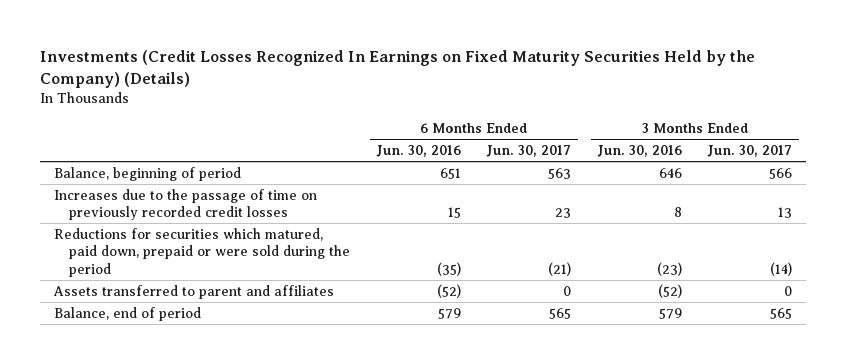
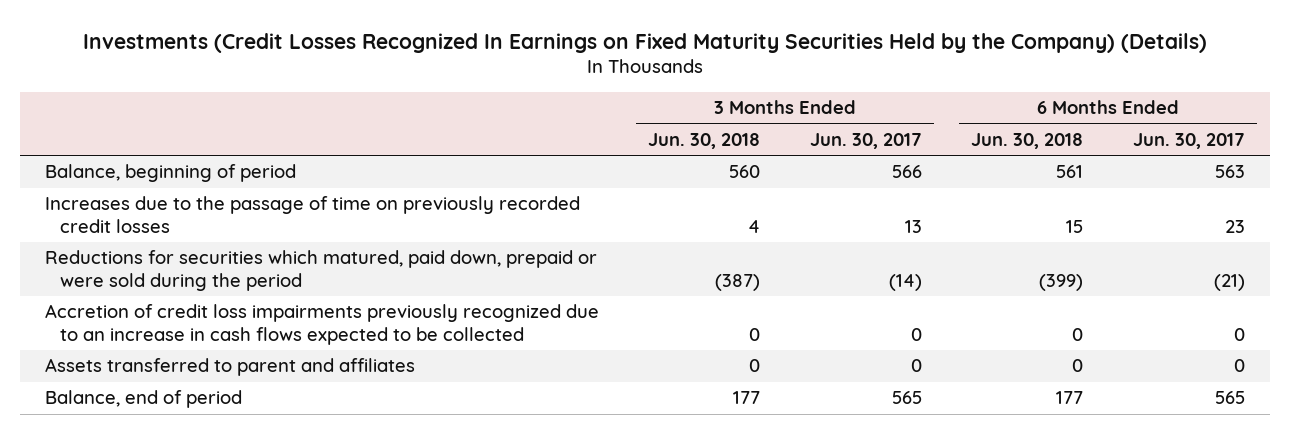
[375,145,461,158] Jun. 30, 2016 -> none
[596,145,682,158] Jun. 30, 2016 -> none
none -> [648,132,761,149] Jun. 30, 2018
none -> [971,132,1084,149] Jun. 30, 2018
none -> [44,304,599,346] Accretion of credit loss impairments previously recognized due to an increase in cash flows expected to be collected

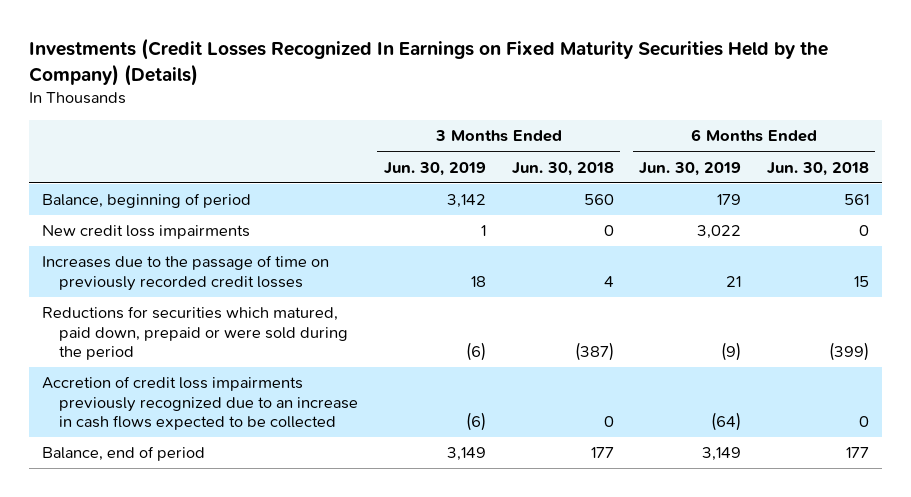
[809,132,922,149] Jun. 30, 2017 -> none
[1132,132,1245,149] Jun. 30, 2017 -> none
none -> [383,161,486,176] Jun. 30, 2019
none -> [639,161,742,176] Jun. 30, 2019
none -> [42,225,251,240] New credit loss impairments
[44,358,415,377] Assets transferred to parent and affiliates -> none

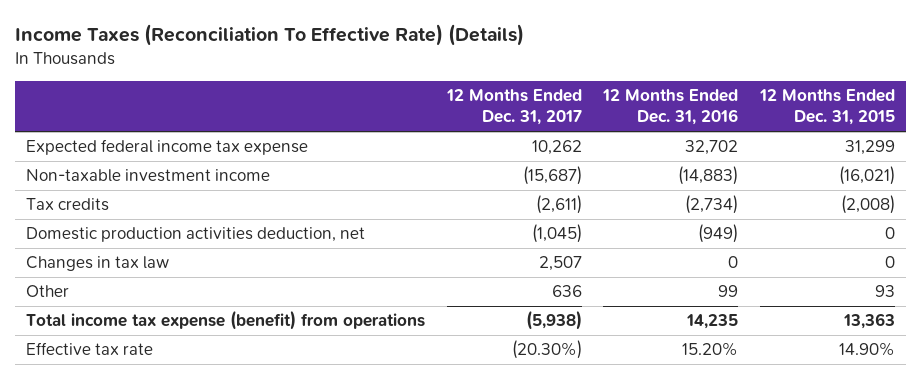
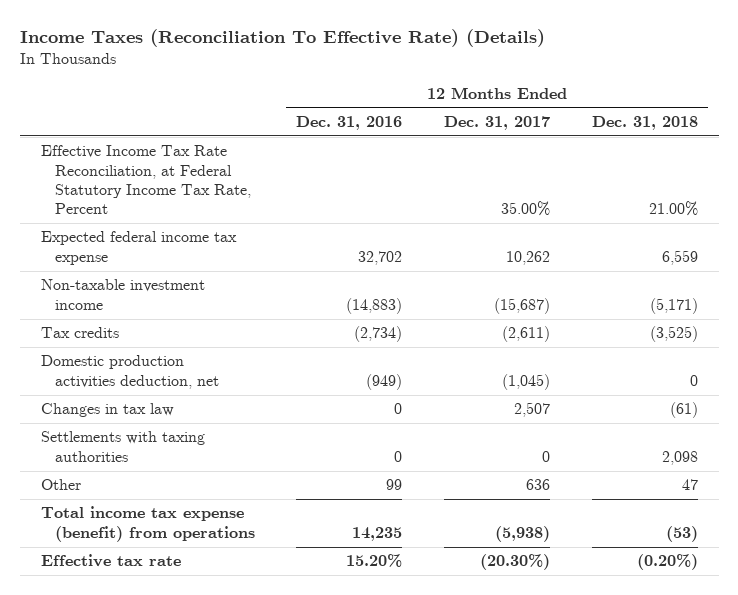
[759,89,896,126] 12 Months Ended Dec. 31, 2015 -> none
none -> [591,115,698,130] Dec. 31, 2018
none -> [40,145,251,215] Effective Income Tax Rate Reconciliation, at Federal Statutory Income Tax Rate, Percent
none -> [40,431,205,462] Settlements with taxing authorities

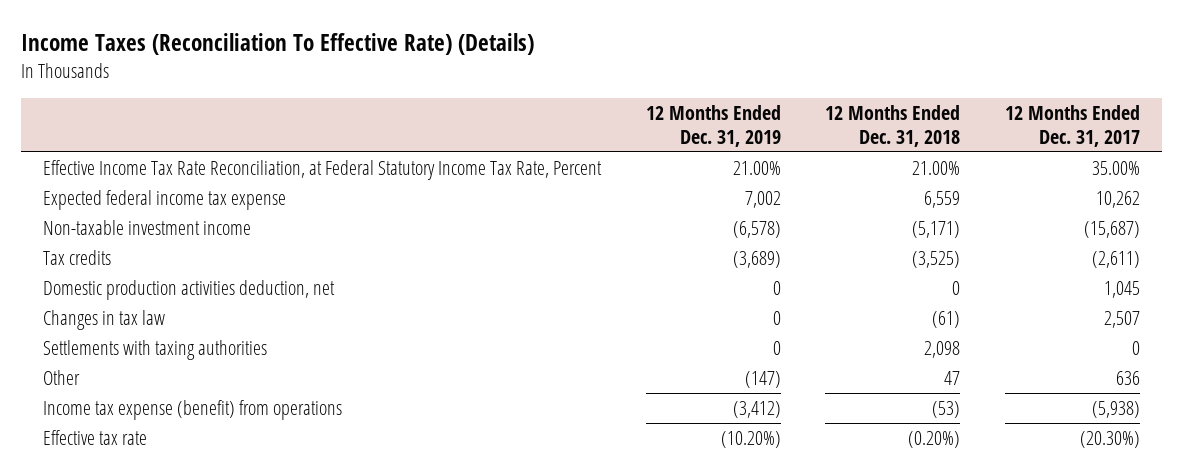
[296,115,403,130] Dec. 31, 2016 -> none
none -> [645,104,781,147] 12 Months Ended Dec. 31, 2019
[501,373,550,390] (1,045) -> [1104,280,1141,298] 1,045
[40,506,255,542] Total income tax expense (benefit) from operations -> [42,399,342,420] Income tax expense (benefit) from operations

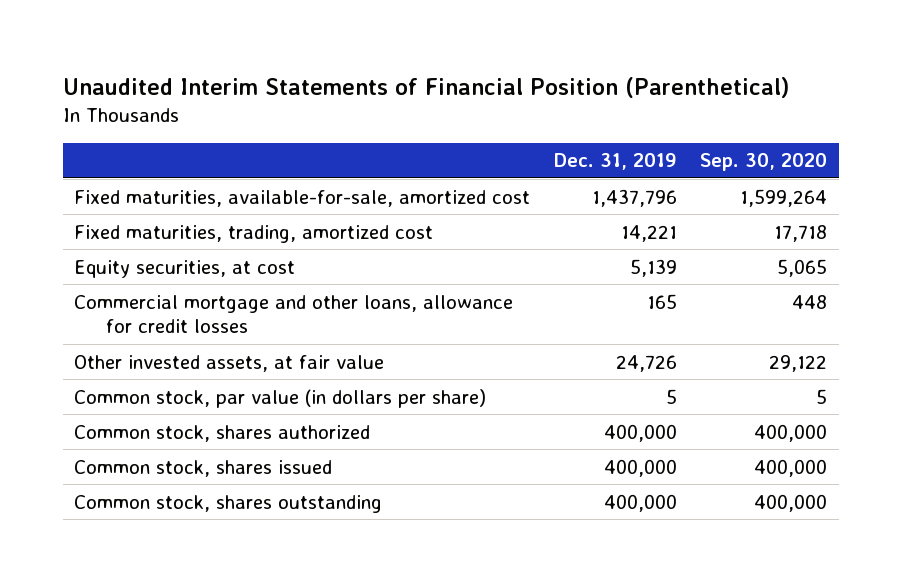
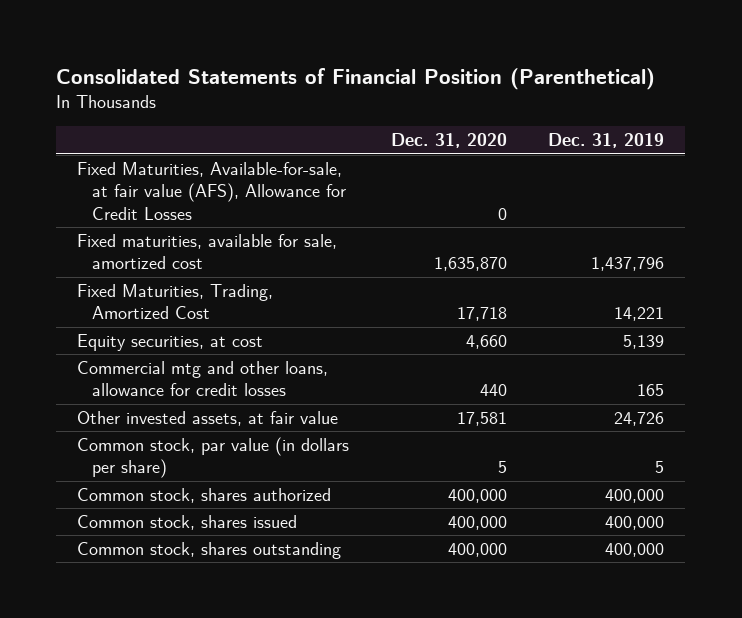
[62,76,789,98] Unaudited Interim Statements of Financial Position (Parenthetical) -> [56,68,656,91] Consolidated Statements of Financial Position (Parenthetical)
[700,153,828,172] Sep. 30, 2020 -> none
none -> [390,133,507,149] Dec. 31, 2020
none -> [77,161,347,220] Fixed Maturities, Available-for-sale, at fair value (AFS), Allowance for Credit Losses
[74,189,531,207] Fixed maturities, available-for-sale, amortized cost -> [77,233,338,270] Fixed maturities, available for sale, amortized cost
[74,224,434,243] Fixed maturities, trading, amortized cost -> [77,283,274,320] Fixed Maturities, Trading, Amortized Cost
[74,294,514,334] Commercial mortgage and other loans, allowance for credit losses -> [77,360,329,397] Commercial mtg and other loans, allowance for credit losses

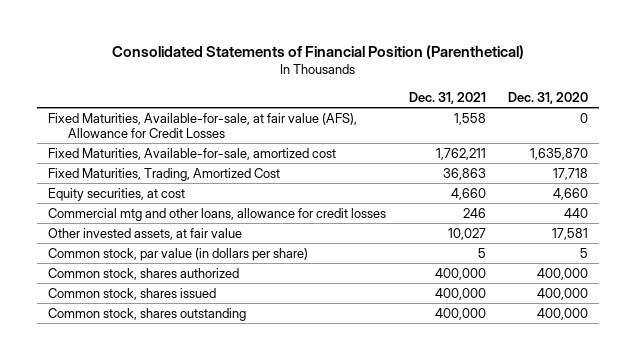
[548,133,665,149] Dec. 31, 2019 -> none
none -> [408,91,486,104] Dec. 31, 2021
[77,233,338,270] Fixed maturities, available for sale, amortized cost -> [48,147,337,160] Fixed Maturities, Available-for-sale, amortized cost

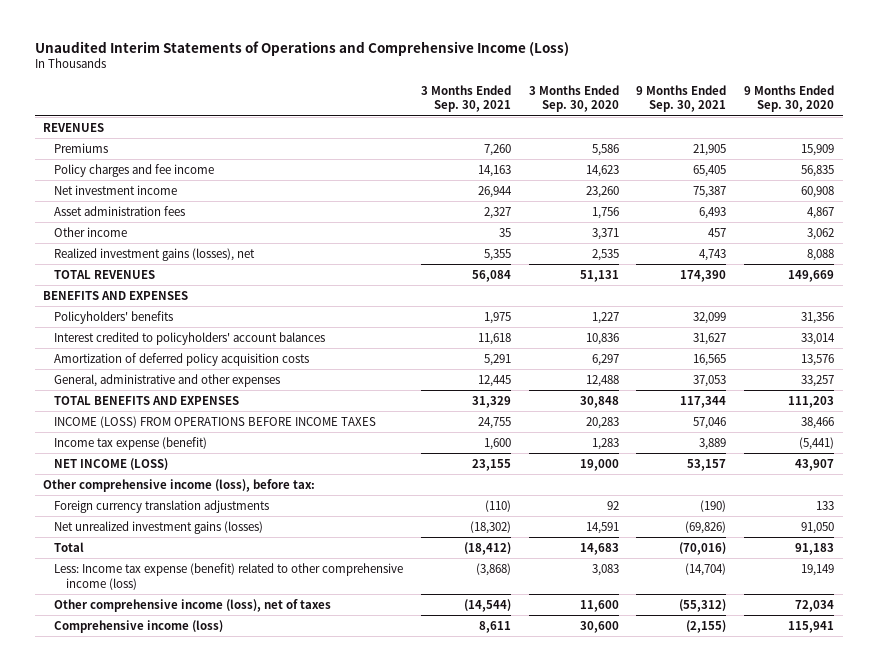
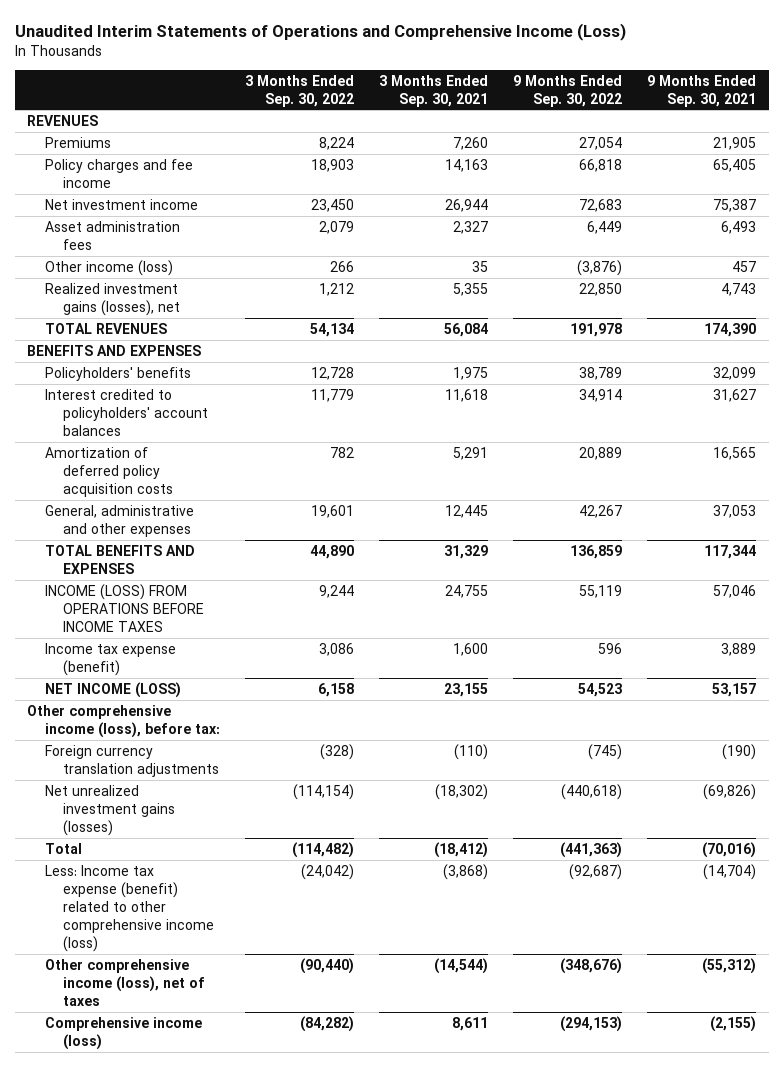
[528,84,619,113] 3 Months Ended Sep. 30, 2020 -> none
[743,84,834,113] 9 Months Ended Sep. 30, 2020 -> none
none -> [245,74,355,107] 3 Months Ended Sep. 30, 2022
none -> [513,74,623,107] 9 Months Ended Sep. 30, 2022
[54,226,128,237] Other income -> [45,259,174,276] Other income (loss)

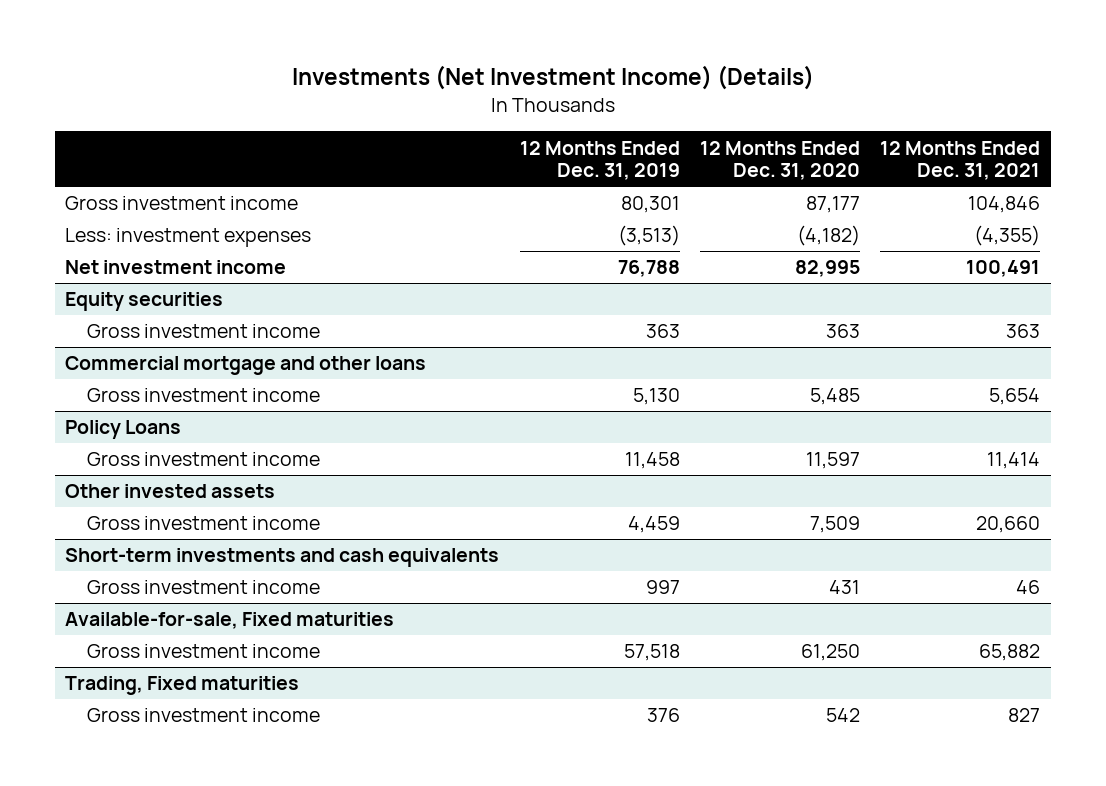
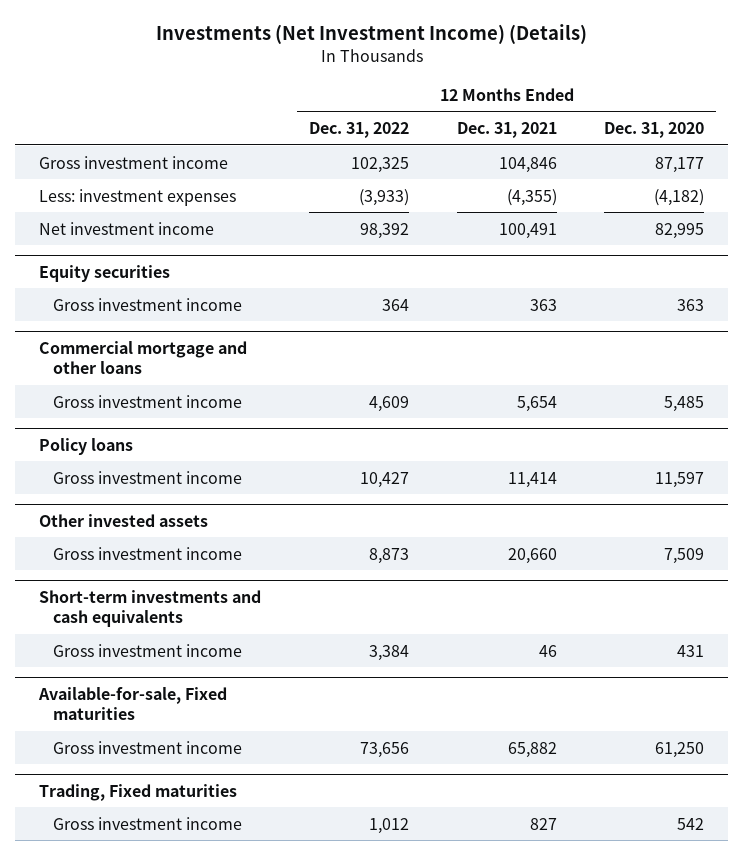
[519,140,680,181] 12 Months Ended Dec. 31, 2019 -> none
none -> [308,121,409,138] Dec. 31, 2022
[65,420,182,440] Policy Loans -> [38,437,133,455] Policy loans

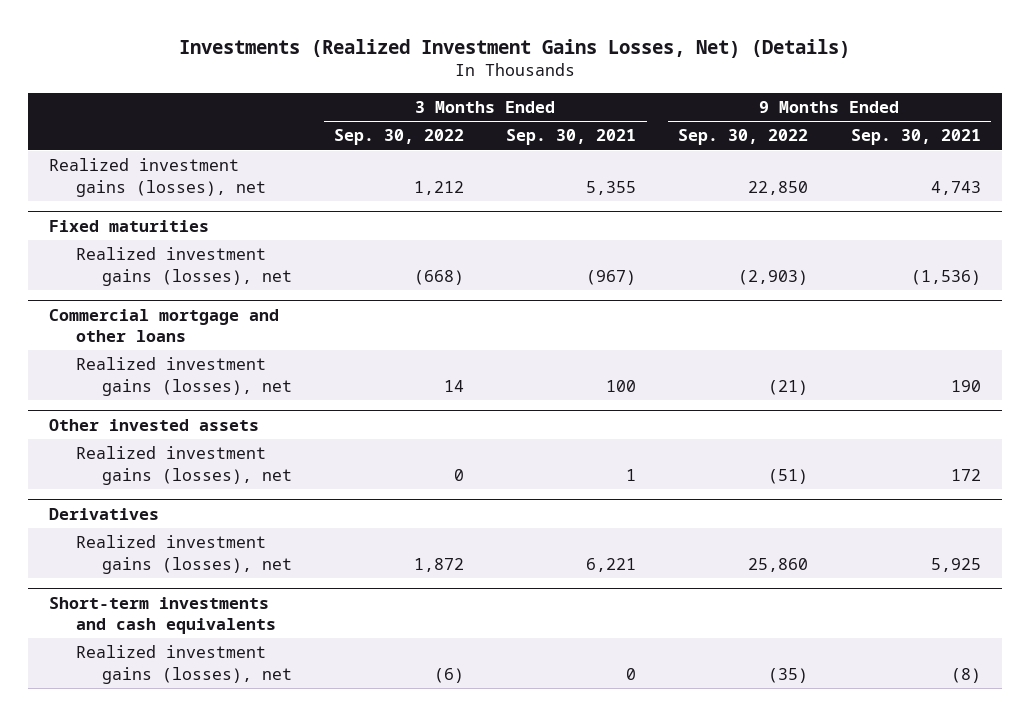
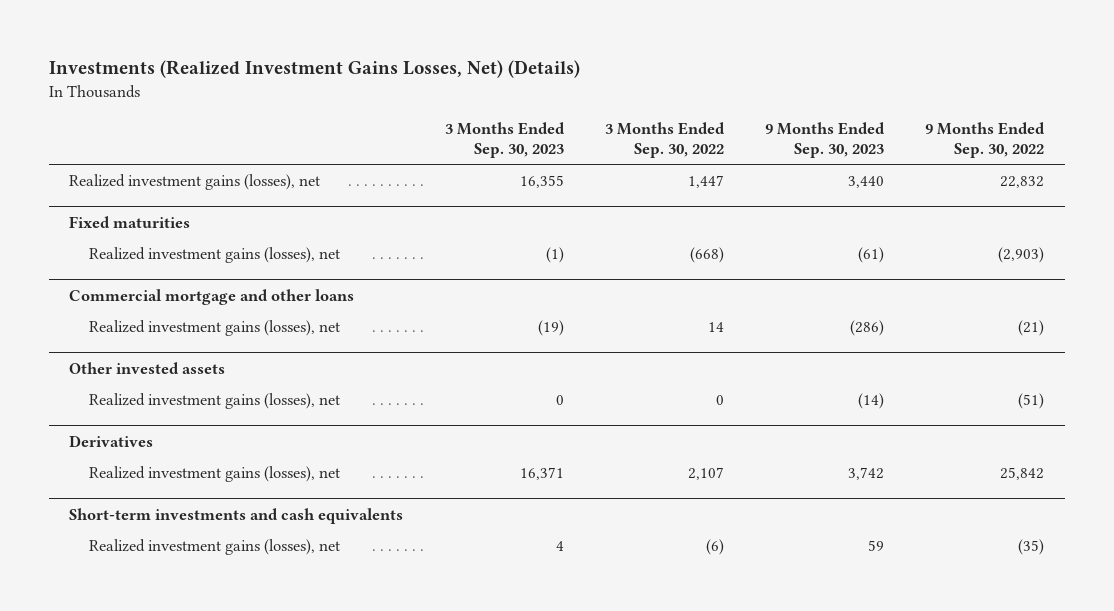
[506,129,637,146] Sep. 30, 2021 -> none
[850,129,981,146] Sep. 30, 2021 -> none
none -> [444,122,565,158] 3 Months Ended Sep. 30, 2023
none -> [765,122,886,158] 9 Months Ended Sep. 30, 2023
[414,180,465,195] 1,212 -> [687,175,724,189] 1,447
[748,180,809,195] 22,850 -> [1000,176,1045,189] 22,832
[414,557,465,572] 1,872 -> [687,467,724,481] 2,107
[748,557,809,572] 25,860 -> [1000,467,1045,481] 25,842

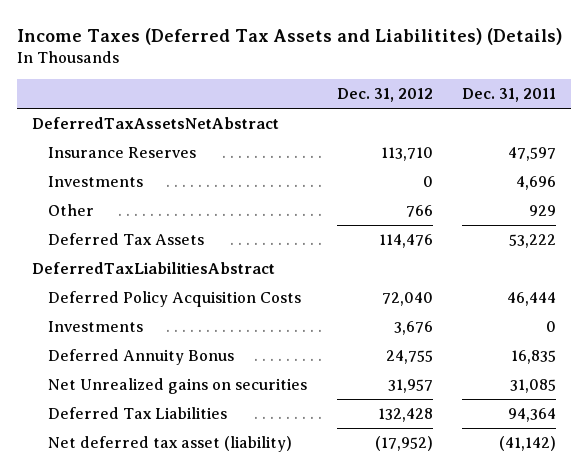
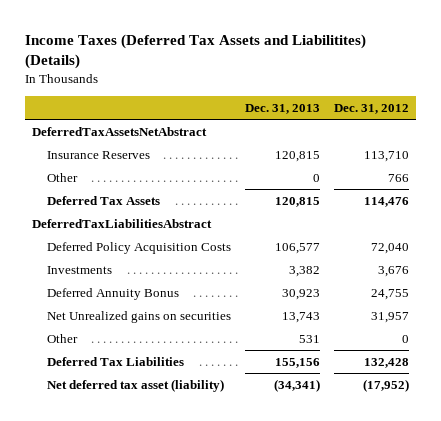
[461,87,556,102] Dec. 31, 2011 -> none
none -> [244,104,320,115] Dec. 31, 2013
[48,176,144,188] Investments -> none
none -> [46,333,78,343] Other

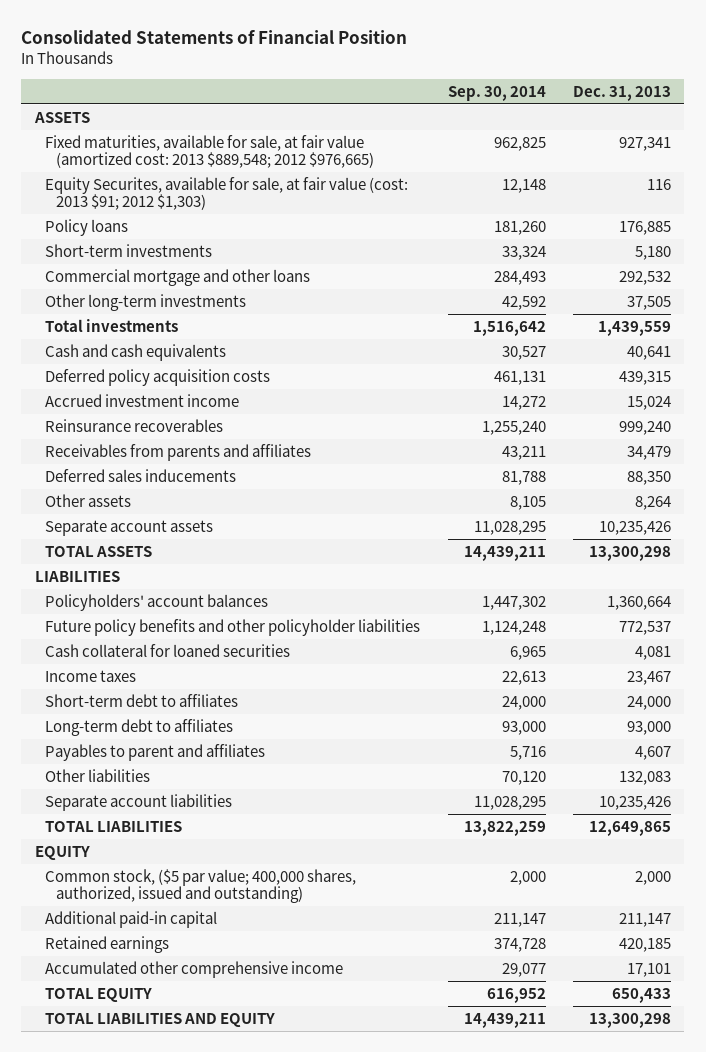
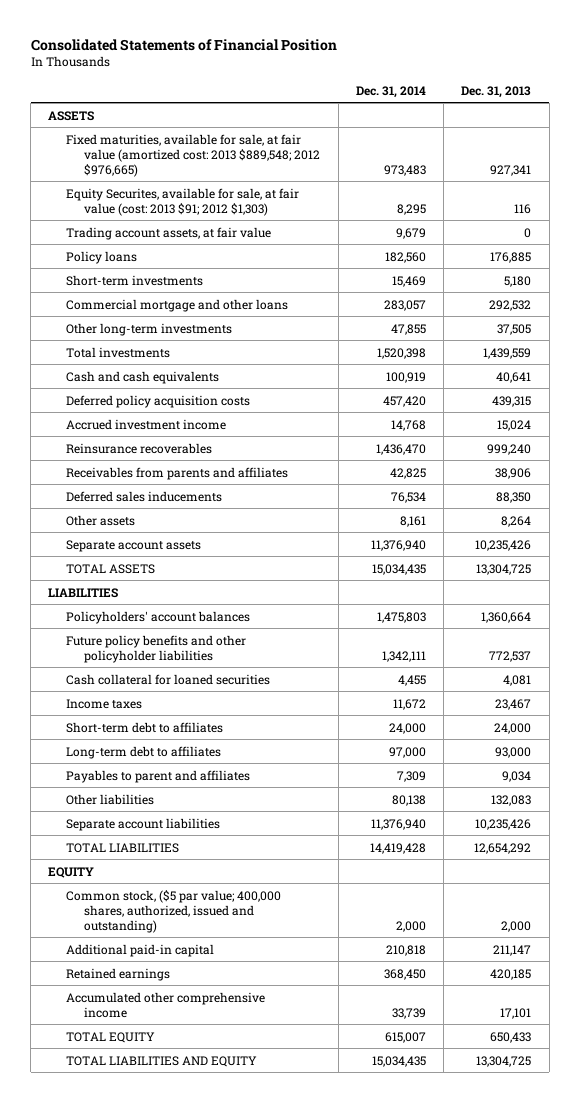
[447,85,546,101] Sep. 30, 2014 -> none
none -> [355,85,426,98] Dec. 31, 2014
none -> [66,226,272,240] Trading account assets, at fair value
[626,445,671,460] 34,479 -> [495,467,532,479] 38,906
[588,545,671,561] 13,300,298 -> [476,563,532,575] 13,304,725
[634,745,671,760] 4,607 -> [502,770,532,782] 9,034
[588,820,671,836] 12,649,865 -> [474,842,532,854] 12,654,292
[588,1012,671,1028] 13,300,298 -> [476,1055,532,1067] 13,304,725

